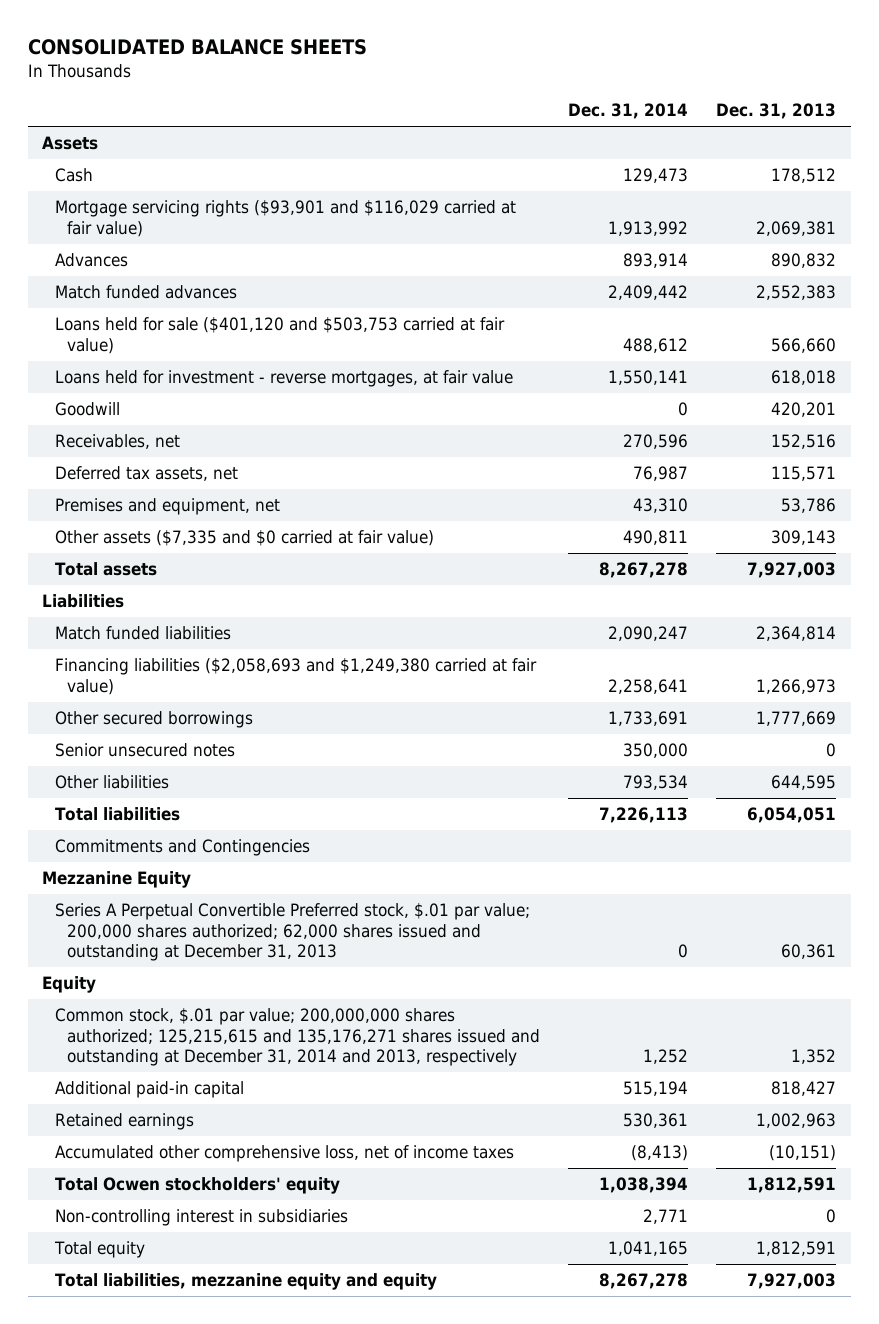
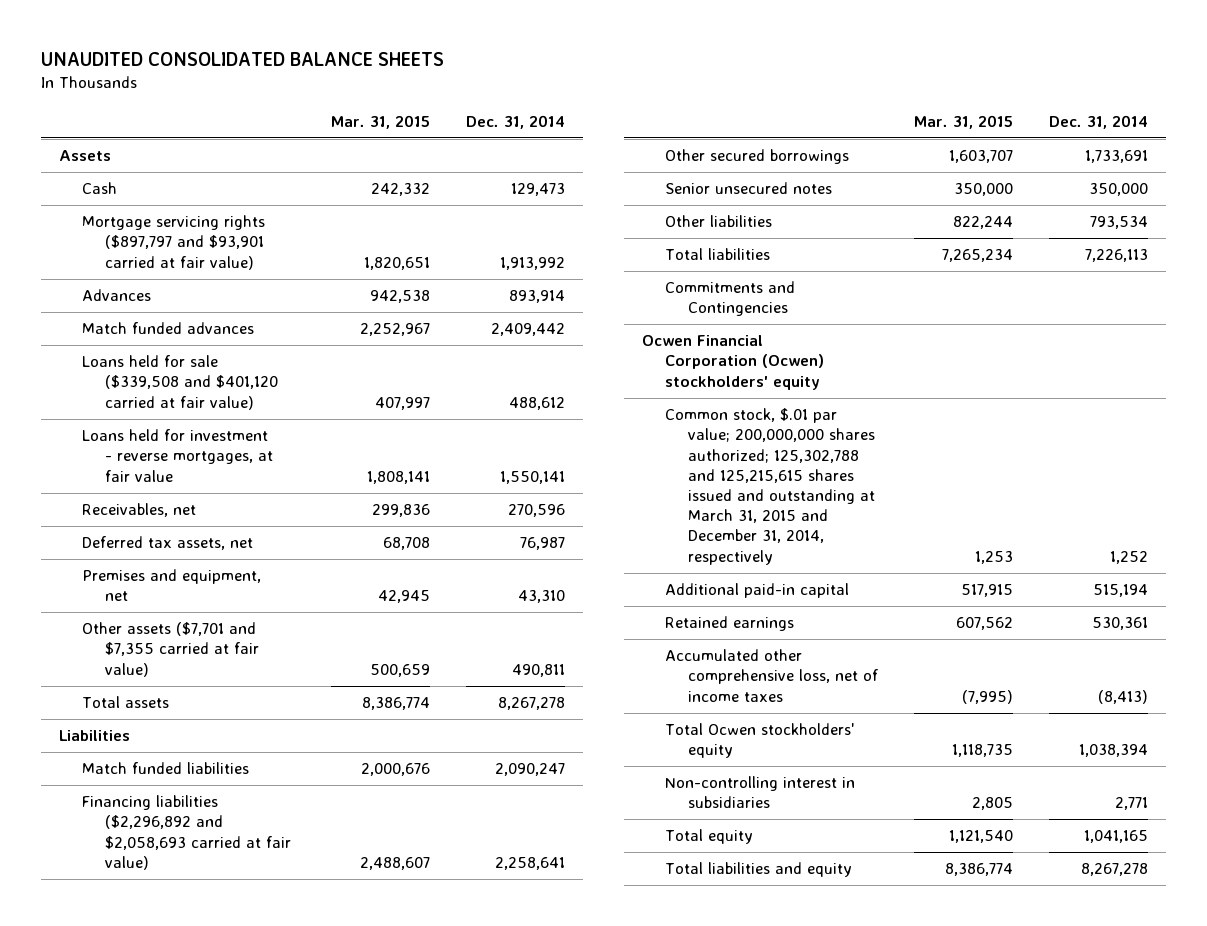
[28,39,368,56] CONSOLIDATED BALANCE SHEETS -> [40,52,444,67] UNAUDITED CONSOLIDATED BALANCE SHEETS
[716,103,837,120] Dec. 31, 2013 -> none
none -> [330,114,430,129] Mar. 31, 2015
[54,200,516,237] Mortgage servicing rights ($93,901 and $116,029 carried at fair value) -> [81,215,265,270] Mortgage servicing rights ($897,797 and $93,901 carried at fair value)
[54,317,505,354] Loans held for sale ($401,120 and $503,753 carried at fair value) -> [81,355,278,410] Loans held for sale ($339,508 and $401,120 carried at fair value)
[54,402,120,417] Goodwill -> none
[54,530,434,547] Other assets ($7,335 and $0 carried at fair value) -> [81,622,259,677] Other assets ($7,701 and $7,355 carried at fair value)
[54,658,537,695] Financing liabilities ($2,058,693 and $1,249,380 carried at fair value) -> [81,795,291,870] Financing liabilities ($2,296,892 and $2,058,693 carried at fair value)
[42,871,192,889] Mezzanine Equity -> none
[54,903,530,962] Series A Perpetual Convertible Preferred stock, $.01 par value; 200,000 shares authorized; 62,000 shares issued and outstanding at December 31, 2013 -> none
[42,976,97,994] Equity -> [641,335,824,390] Ocwen Financial Corporation (Ocwen) stockholders' equity
[54,1008,541,1067] Common stock, $.01 par value; 200,000,000 shares authorized; 125,215,615 and 135,176,271 shares issued and outstanding at December 31, 2014 and 2013, respectively -> [664,408,876,565] Common stock, $.01 par value; 200,000,000 shares authorized; 125,302,788 and 125,215,615 shares issued and outstanding at March 31, 2015 and December 31, 2014, respectively
[54,1273,437,1291] Total liabilities, mezzanine equity and equity -> [664,862,852,878] Total liabilities and equity

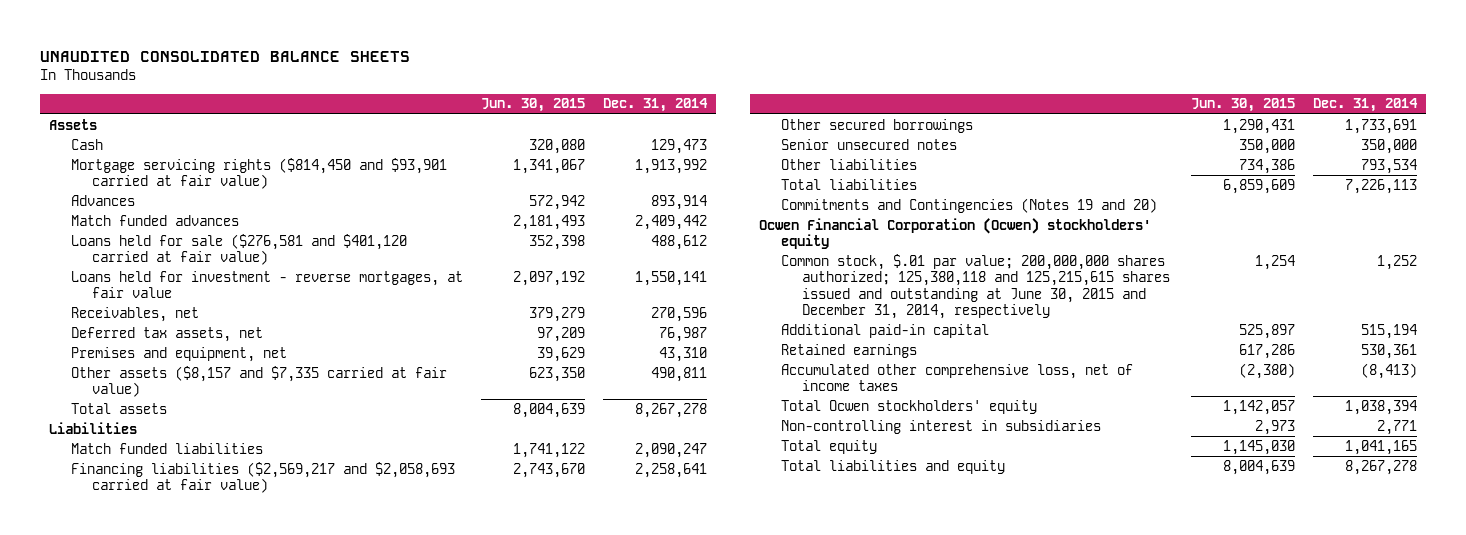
[330,114,430,129] Mar. 31, 2015 -> none
none -> [480,98,585,113] Jun. 30, 2015
[81,215,265,270] Mortgage servicing rights ($897,797 and $93,901 carried at fair value) -> [70,157,447,190] Mortgage servicing rights ($814,450 and $93,901 carried at fair value)
[81,355,278,410] Loans held for sale ($339,508 and $401,120 carried at fair value) -> [70,233,407,266] Loans held for sale ($276,581 and $401,120 carried at fair value)
[81,622,259,677] Other assets ($7,701 and $7,355 carried at fair value) -> [70,365,447,398] Other assets ($8,157 and $7,335 carried at fair value)
[81,795,291,870] Financing liabilities ($2,296,892 and $2,058,693 carried at fair value) -> [70,461,455,494] Financing liabilities ($2,569,217 and $2,058,693 carried at fair value)
[664,281,795,317] Commitments and Contingencies -> [780,197,1157,213] Commitments and Contingencies (Notes 19 and 20)
[664,408,876,565] Common stock, $.01 par value; 200,000,000 shares authorized; 125,302,788 and 125,215,615 shares issued and outstanding at March 31, 2015 and December 31, 2014, respectively -> [780,253,1171,319] Common stock, $.01 par value; 200,000,000 shares authorized; 125,380,118 and 125,215,615 shares issued and outstanding at June 30, 2015 and December 31, 2014, respectively

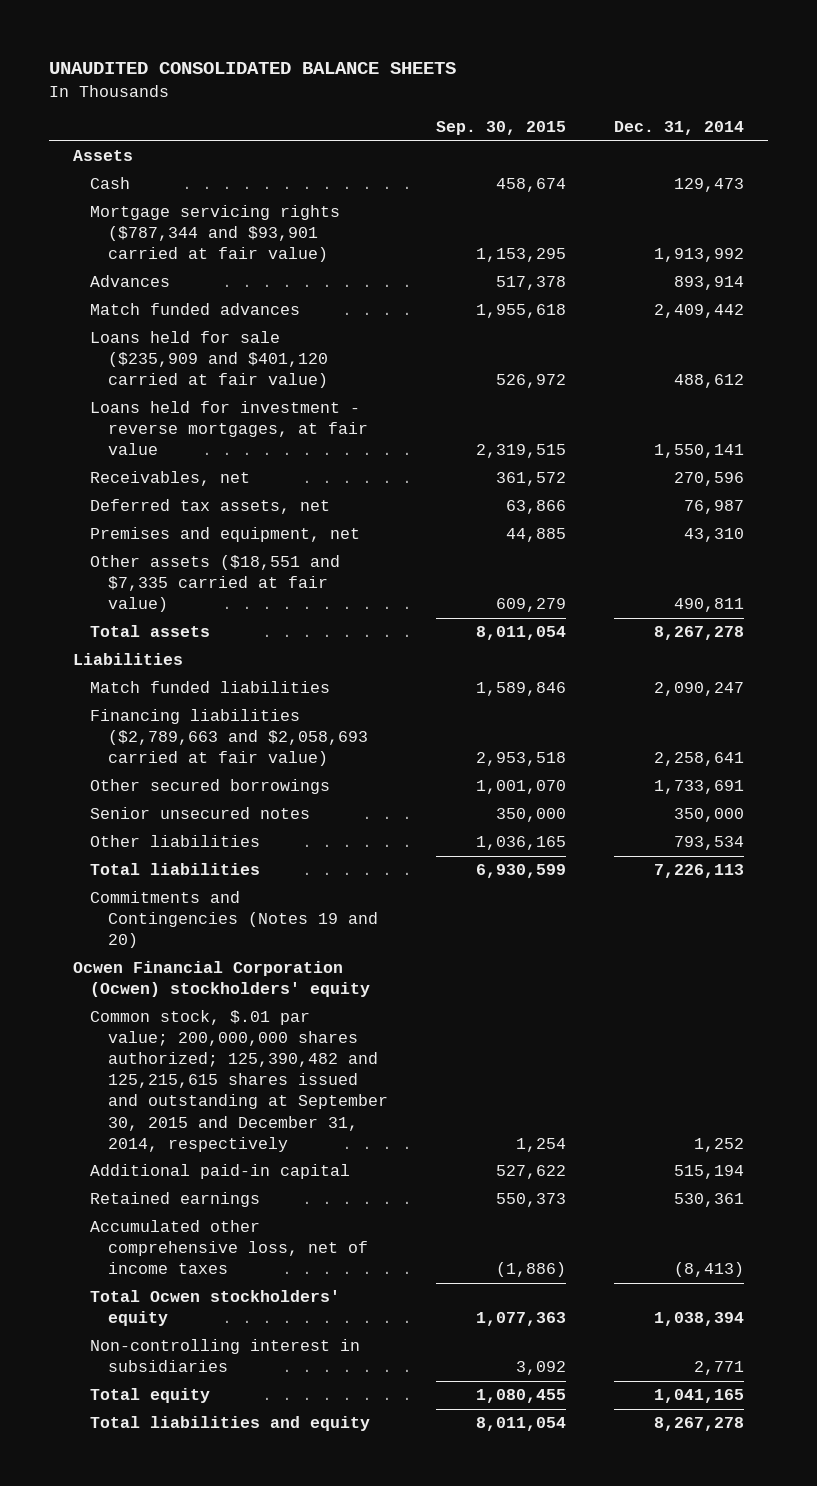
[480,98,585,113] Jun. 30, 2015 -> none
none -> [435,121,566,136] Sep. 30, 2015
[70,157,447,190] Mortgage servicing rights ($814,450 and $93,901 carried at fair value) -> [90,205,341,263] Mortgage servicing rights ($787,344 and $93,901 carried at fair value)
[70,233,407,266] Loans held for sale ($276,581 and $401,120 carried at fair value) -> [90,331,328,389] Loans held for sale ($235,909 and $401,120 carried at fair value)
[70,365,447,398] Other assets ($8,157 and $7,335 carried at fair value) -> [90,555,341,613] Other assets ($18,551 and $7,335 carried at fair value)
[70,461,455,494] Financing liabilities ($2,569,217 and $2,058,693 carried at fair value) -> [90,709,368,767] Financing liabilities ($2,789,663 and $2,058,693 carried at fair value)
[780,253,1171,319] Common stock, $.01 par value; 200,000,000 shares authorized; 125,380,118 and 125,215,615 shares issued and outstanding at June 30, 2015 and December 31, 2014, respectively -> [90,1010,388,1152] Common stock, $.01 par value; 200,000,000 shares authorized; 125,390,482 and 125,215,615 shares issued and outstanding at September 30, 2015 and December 31, 2014, respectively

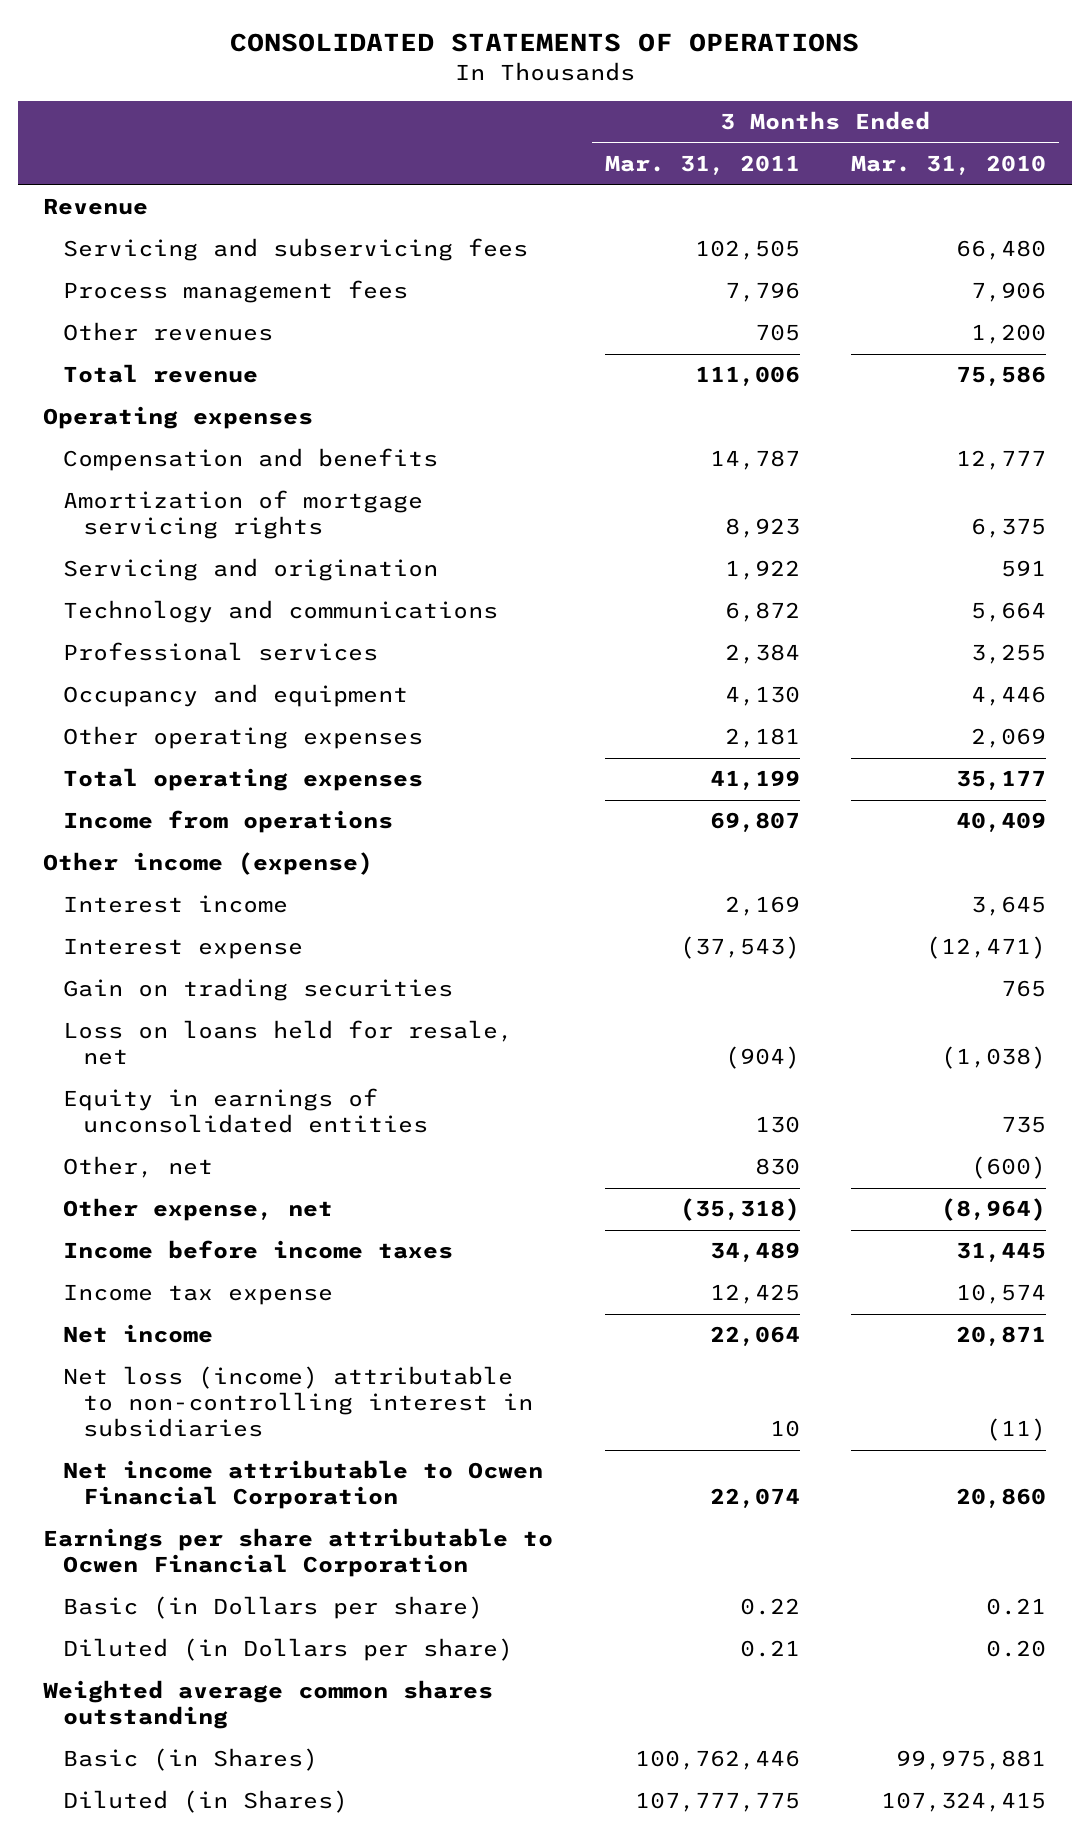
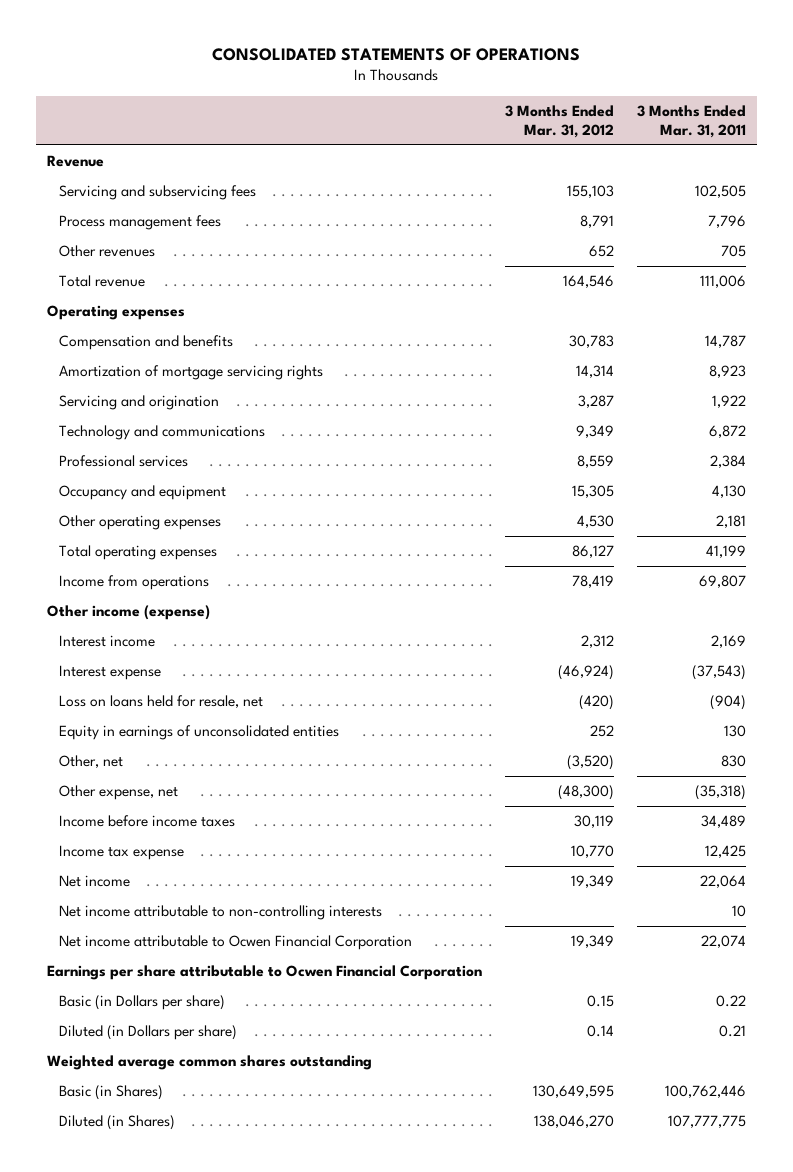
[850,155,1046,176] Mar. 31, 2010 -> none
none -> [504,104,614,139] 3 Months Ended Mar. 31, 2012
[63,978,454,1002] Gain on trading securities -> none
[63,1366,534,1438] Net loss (income) attributable to non-controlling interest in subsidiaries -> [59,904,383,920] Net income attributable to non-controlling interests

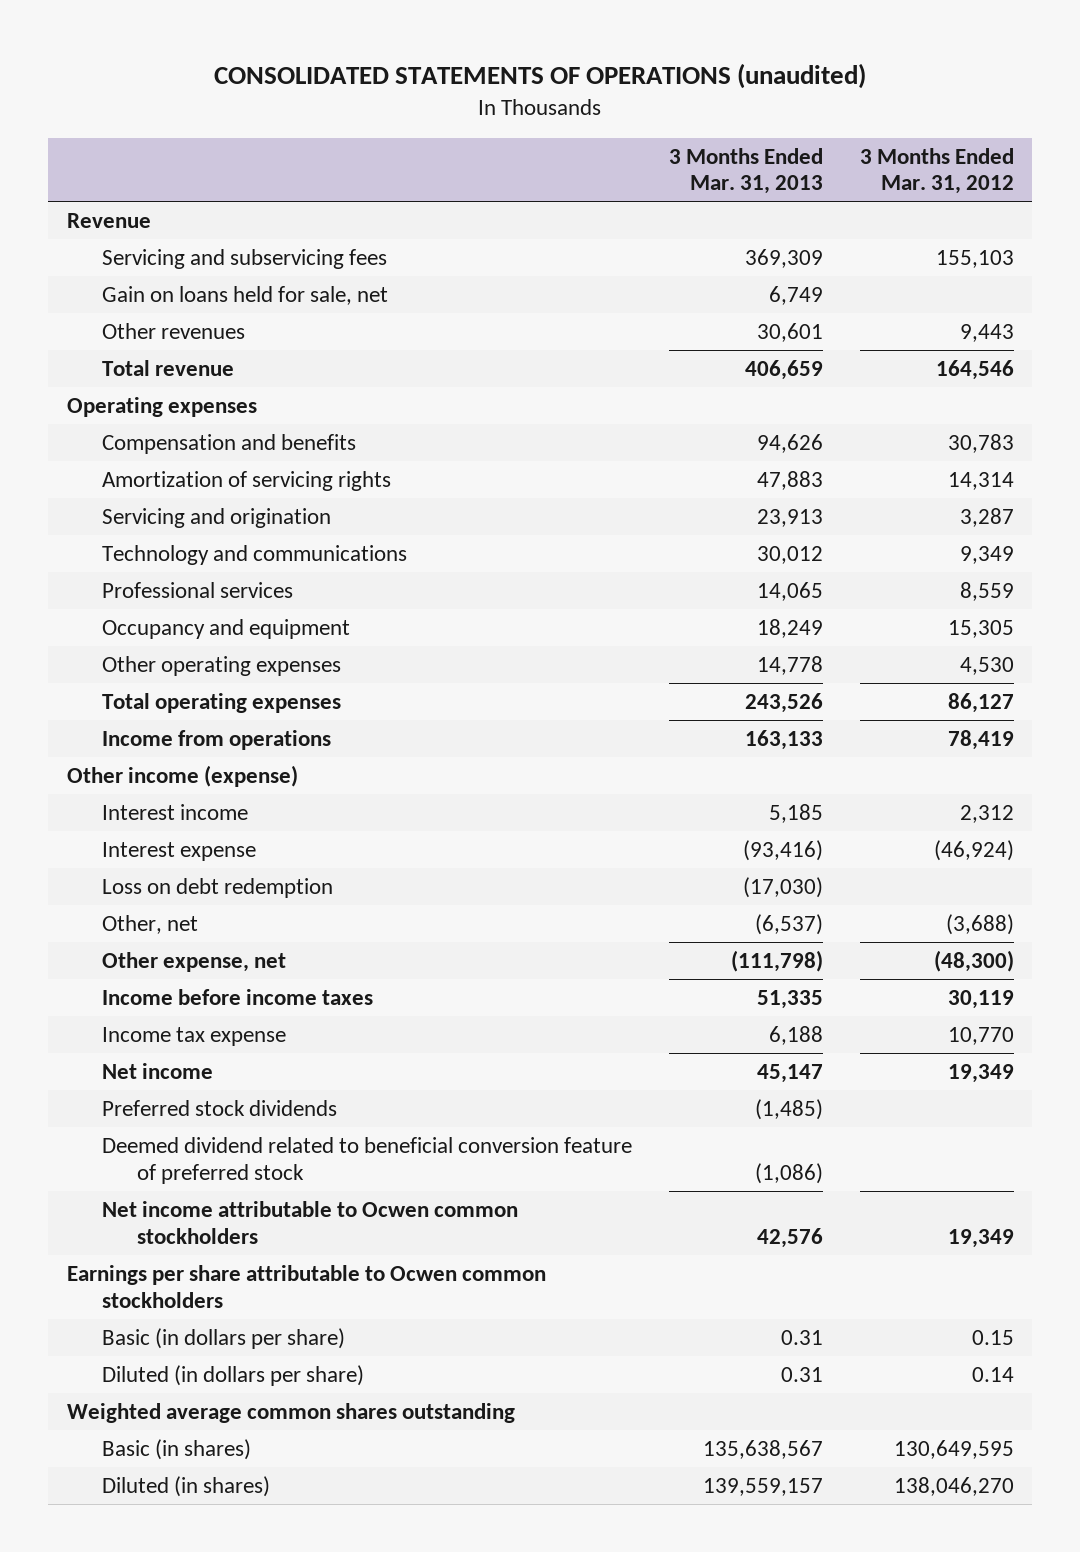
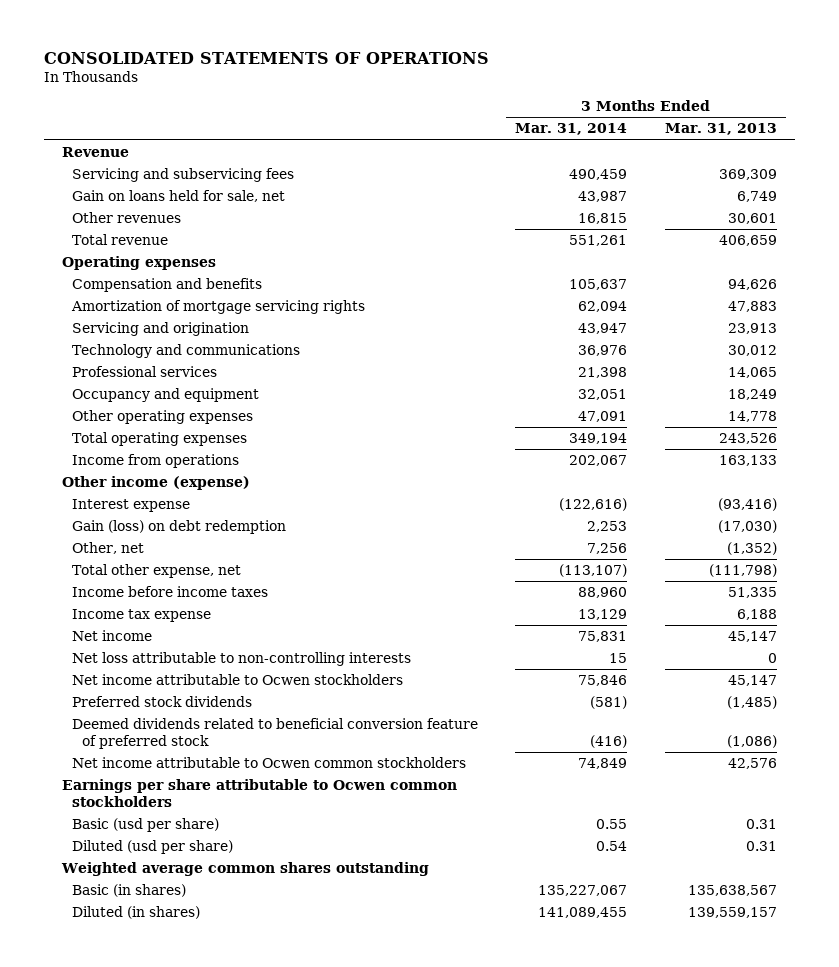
[214,62,867,89] CONSOLIDATED STATEMENTS OF OPERATIONS (unaudited) -> [43,52,489,65] CONSOLIDATED STATEMENTS OF OPERATIONS
[859,147,1014,195] 3 Months Ended Mar. 31, 2012 -> none
none -> [515,123,628,136] Mar. 31, 2014
[101,471,391,492] Amortization of servicing rights -> [71,299,366,314] Amortization of mortgage servicing rights
[101,804,248,821] Interest income -> none
[101,878,333,899] Loss on debt redemption -> [72,519,287,534] Gain (loss) on debt redemption
[754,914,823,936] (6,537) -> [726,541,777,555] (1,352)
[101,952,286,973] Other expense, net -> [72,563,242,578] Total other expense, net
none -> [72,651,412,666] Net loss attributable to non-controlling interests
none -> [72,673,404,685] Net income attributable to Ocwen stockholders
[101,1137,632,1184] Deemed dividend related to beneficial conversion feature of preferred stock -> [72,717,479,749] Deemed dividends related to beneficial conversion feature of preferred stock
[101,1328,345,1350] Basic (in dollars per share) -> [72,817,220,832] Basic (usd per share)
[101,1365,364,1387] Diluted (in dollars per share) -> [72,839,234,854] Diluted (usd per share)

